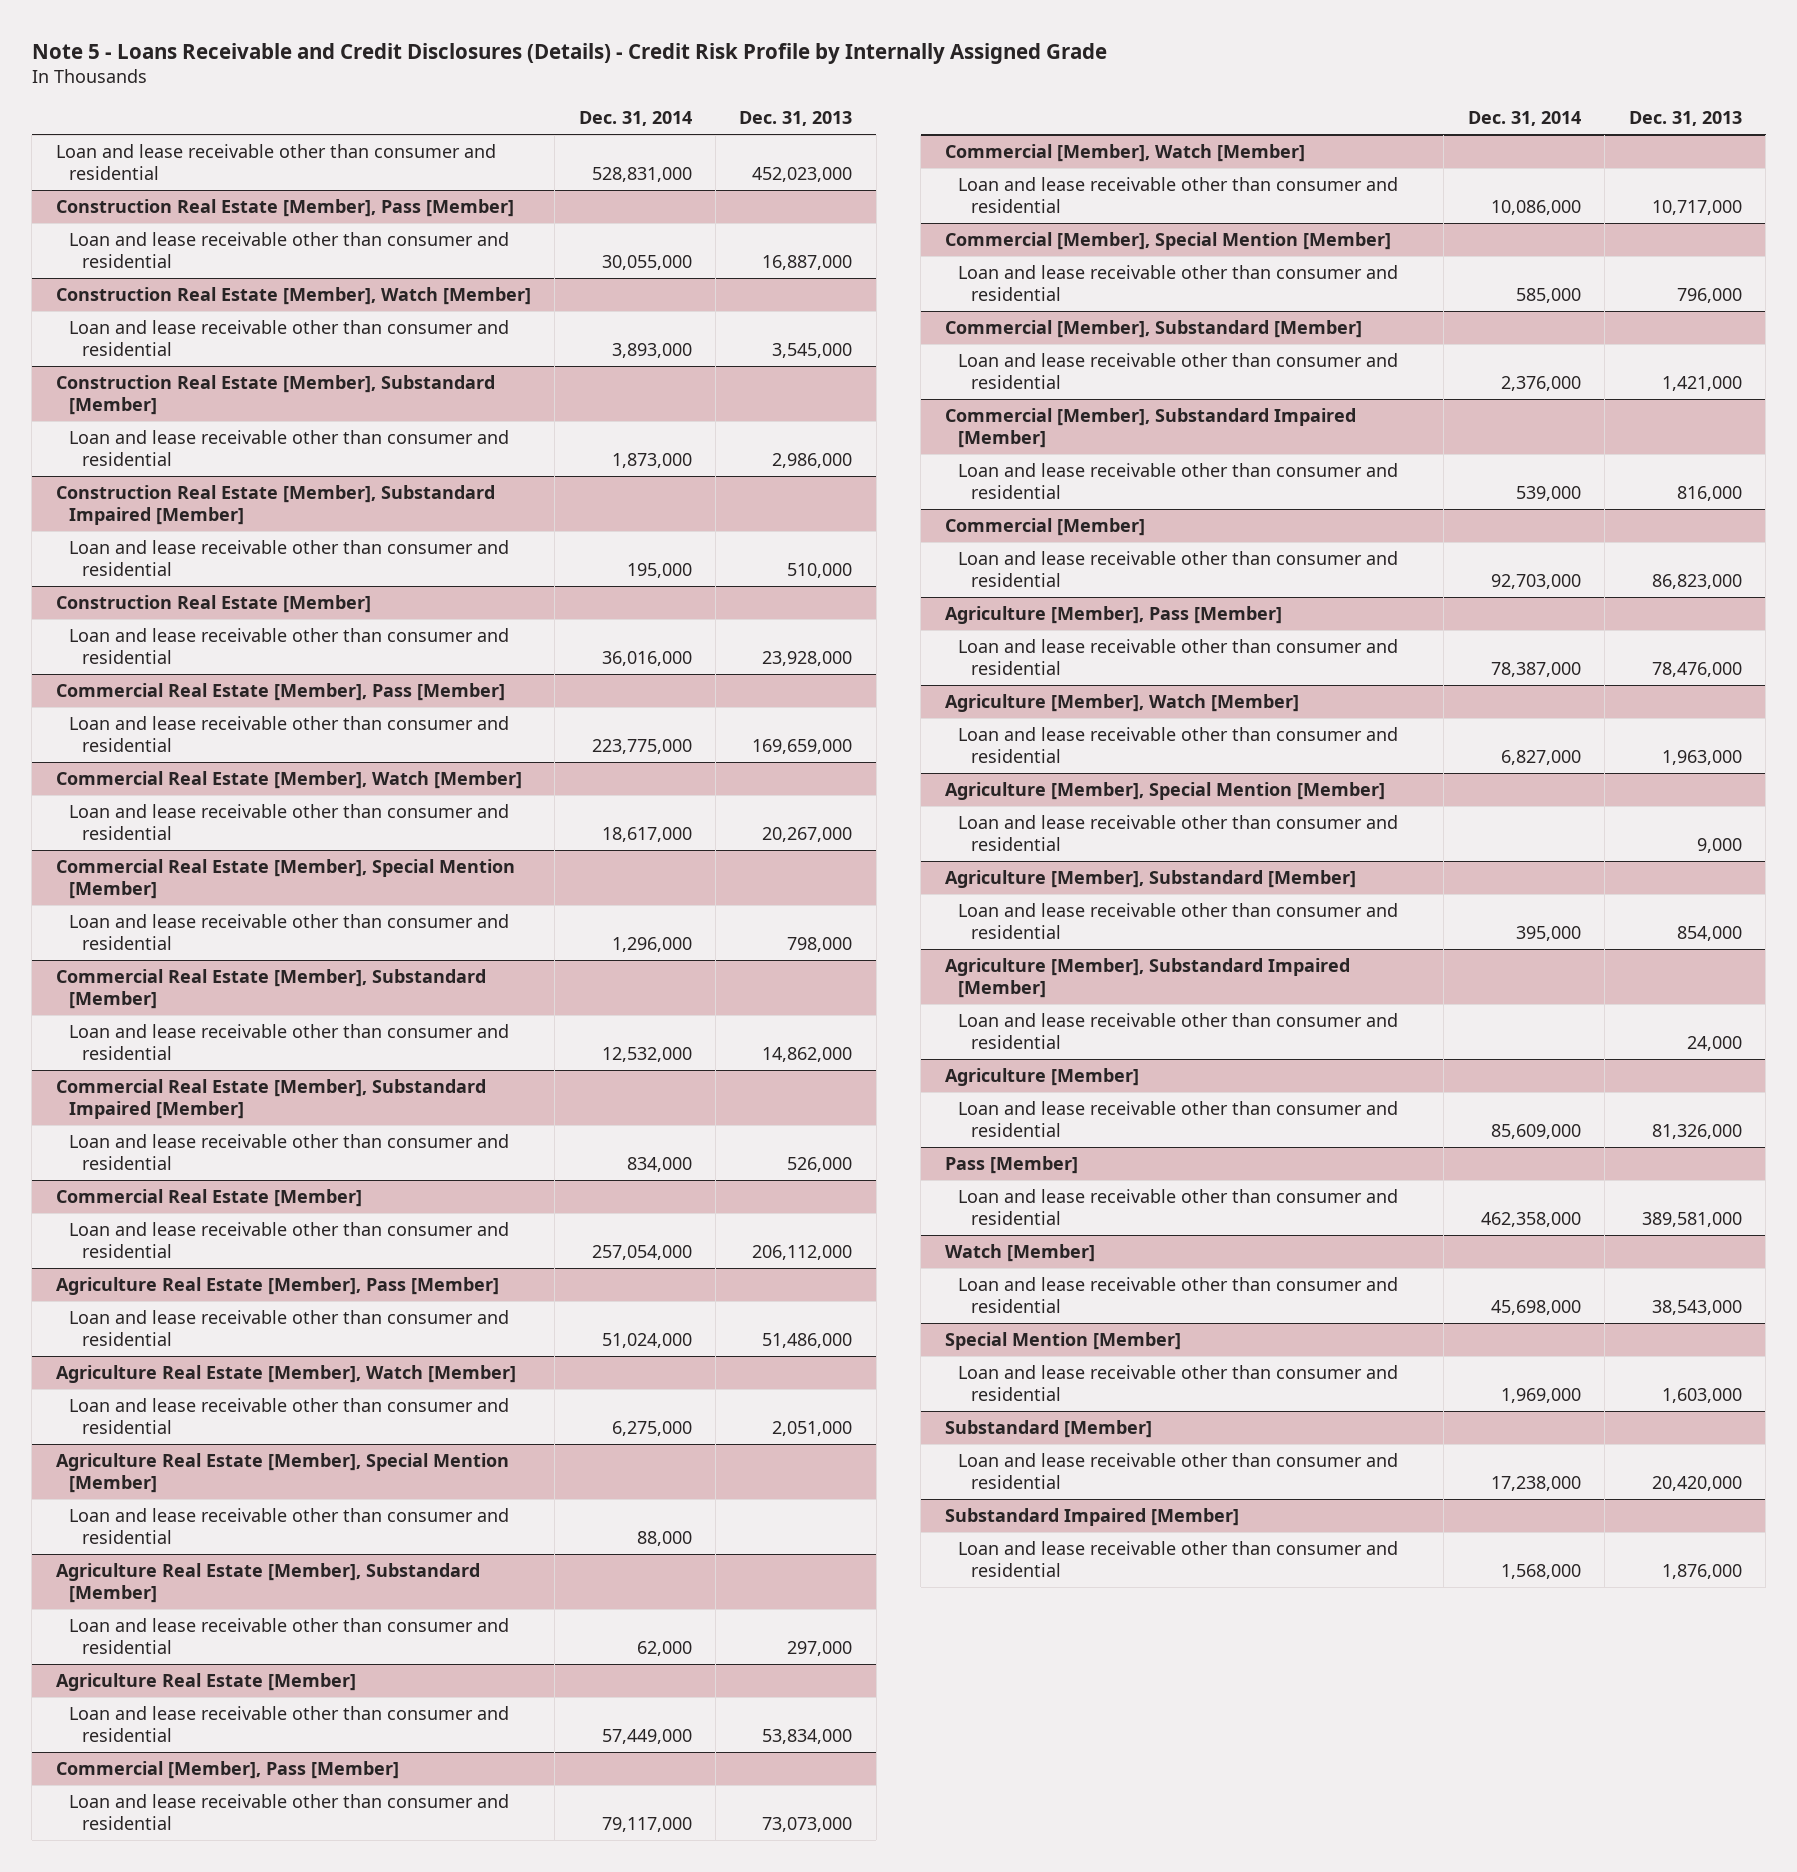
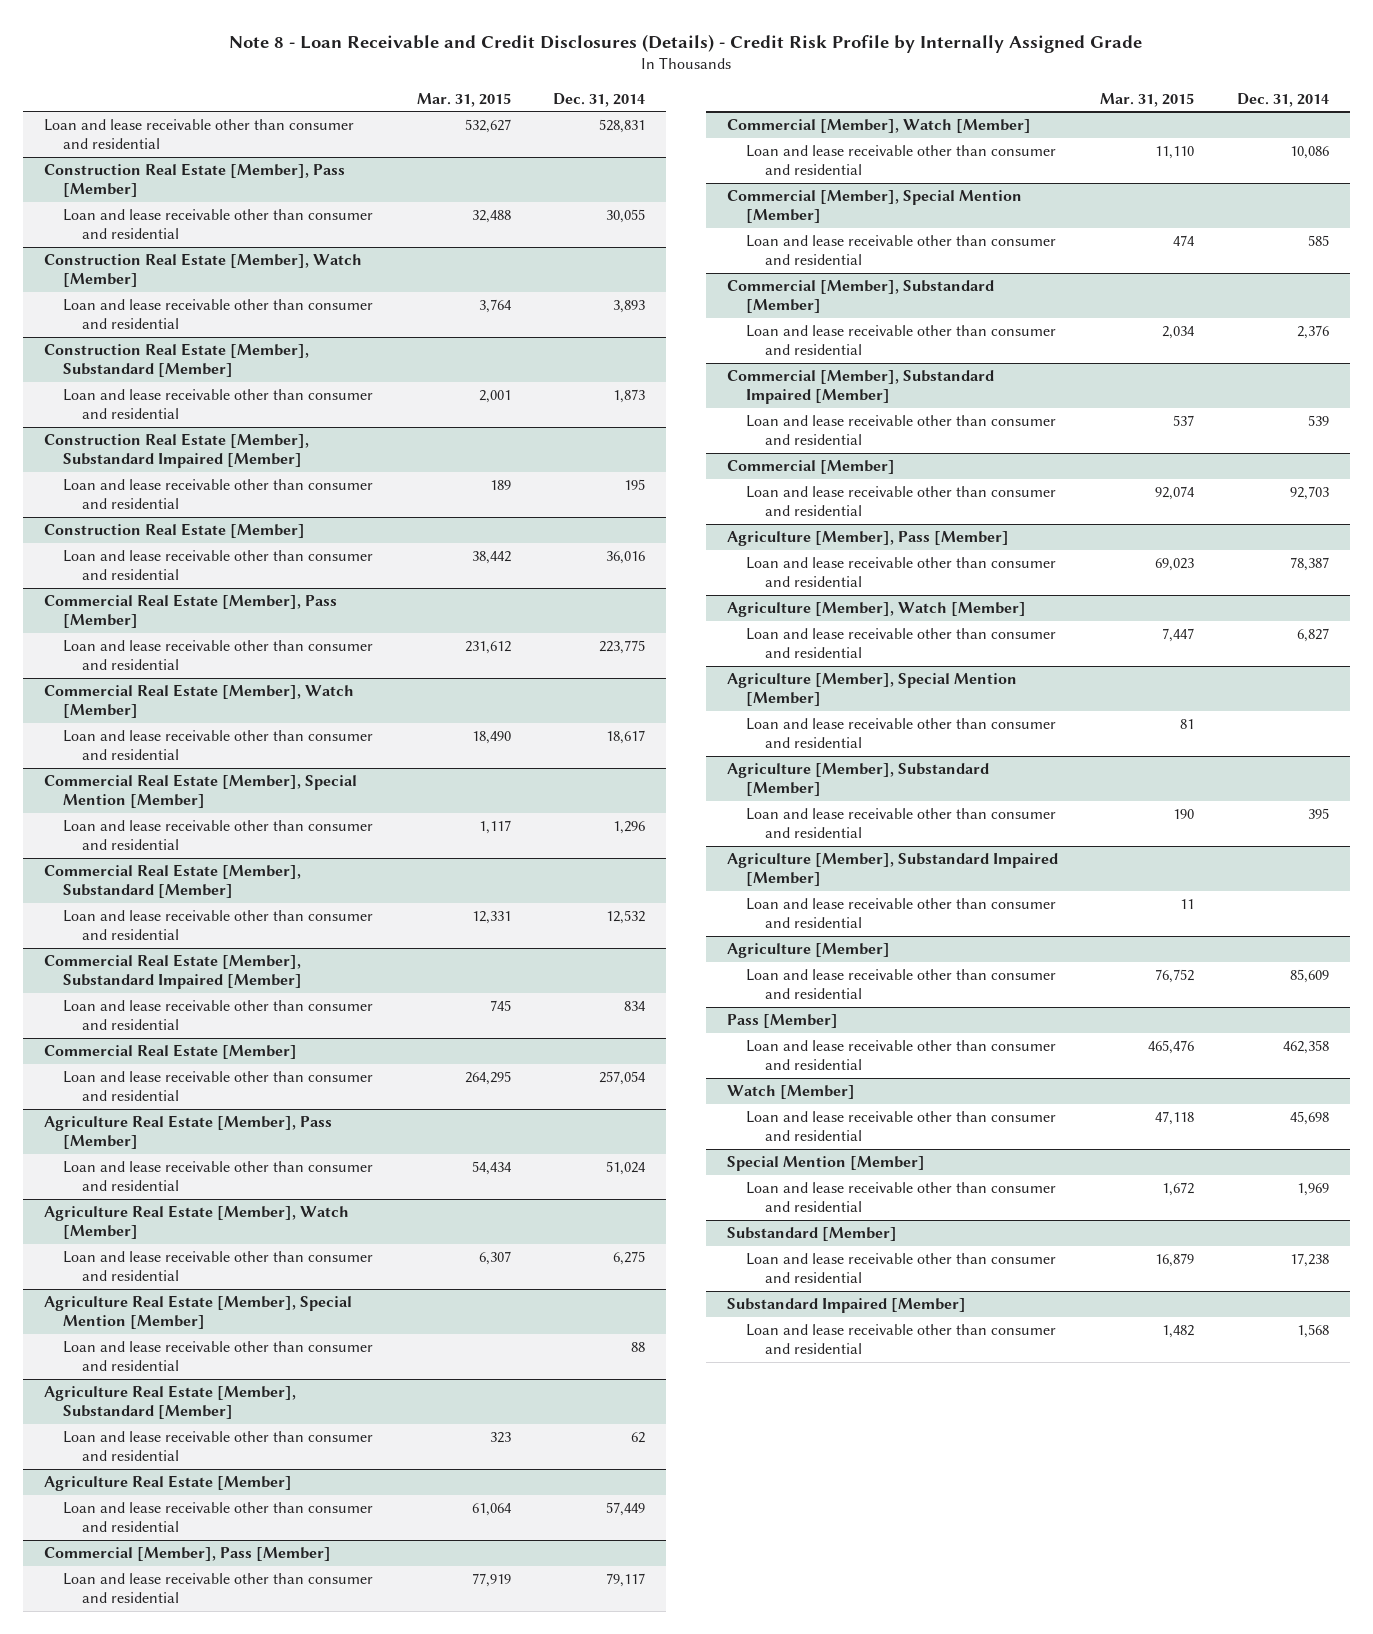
[31,43,1107,65] Note 5 - Loans Receivable and Credit Disclosures (Details) - Credit Risk Profile by Internally Assigned Grade -> [229,33,1143,53] Note 8 - Loan Receivable and Credit Disclosures (Details) - Credit Risk Profile by Internally Assigned Grade
[739,110,853,126] Dec. 31, 2013 -> none
none -> [417,92,512,107] Mar. 31, 2015
[591,167,692,183] 528,831,000 -> [599,119,646,134] 528,831
[601,255,692,271] 30,055,000 -> [606,209,646,224] 30,055
[611,343,692,359] 3,893,000 -> [613,300,646,314] 3,893
[611,453,692,469] 1,873,000 -> [613,389,646,404] 1,873
[626,563,692,579] 195,000 -> [624,479,646,491] 195
[601,651,692,667] 36,016,000 -> [606,551,646,565] 36,016
[591,739,692,755] 223,775,000 -> [599,640,646,655] 223,775
[601,827,692,843] 18,617,000 -> [606,730,646,745] 18,617
[611,937,692,953] 1,296,000 -> [613,821,646,835] 1,296
[601,1047,692,1063] 12,532,000 -> [606,910,646,925] 12,532
[626,1157,692,1173] 834,000 -> [624,1001,647,1012] 834
[591,1245,692,1261] 257,054,000 -> [599,1071,647,1086] 257,054
[601,1333,692,1349] 51,024,000 -> [606,1161,647,1176] 51,024
[611,1421,692,1437] 6,275,000 -> [613,1251,646,1266] 6,275
[636,1531,692,1547] 88,000 -> [631,1342,646,1353] 88
[636,1641,692,1657] 62,000 -> [631,1432,646,1444] 62
[601,1729,692,1745] 57,449,000 -> [606,1502,646,1517] 57,449
[601,1817,692,1833] 79,117,000 -> [606,1573,646,1588] 79,117
[1490,200,1581,216] 10,086,000 -> [1289,146,1329,160] 10,086
[1515,288,1581,304] 585,000 -> [1307,235,1329,247] 585
[1500,376,1581,392] 2,376,000 -> [1296,325,1329,340] 2,376
[1515,486,1581,502] 539,000 -> [1307,415,1329,427] 539
[1490,574,1581,590] 92,703,000 -> [1289,486,1329,501] 92,703
[1490,662,1581,678] 78,387,000 -> [1289,557,1329,572] 78,387
[1500,750,1581,766] 6,827,000 -> [1296,628,1329,643] 6,827
[1515,926,1581,942] 395,000 -> [1307,808,1329,820] 395
[1490,1124,1581,1140] 85,609,000 -> [1289,969,1329,984] 85,609
[1480,1212,1581,1228] 462,358,000 -> [1282,1040,1329,1055] 462,358
[1490,1300,1581,1316] 45,698,000 -> [1289,1111,1329,1126] 45,698
[1500,1388,1581,1404] 1,969,000 -> [1296,1183,1329,1197] 1,969
[1490,1476,1581,1492] 17,238,000 -> [1289,1253,1329,1268] 17,238
[1500,1564,1581,1580] 1,568,000 -> [1296,1324,1329,1339] 1,568

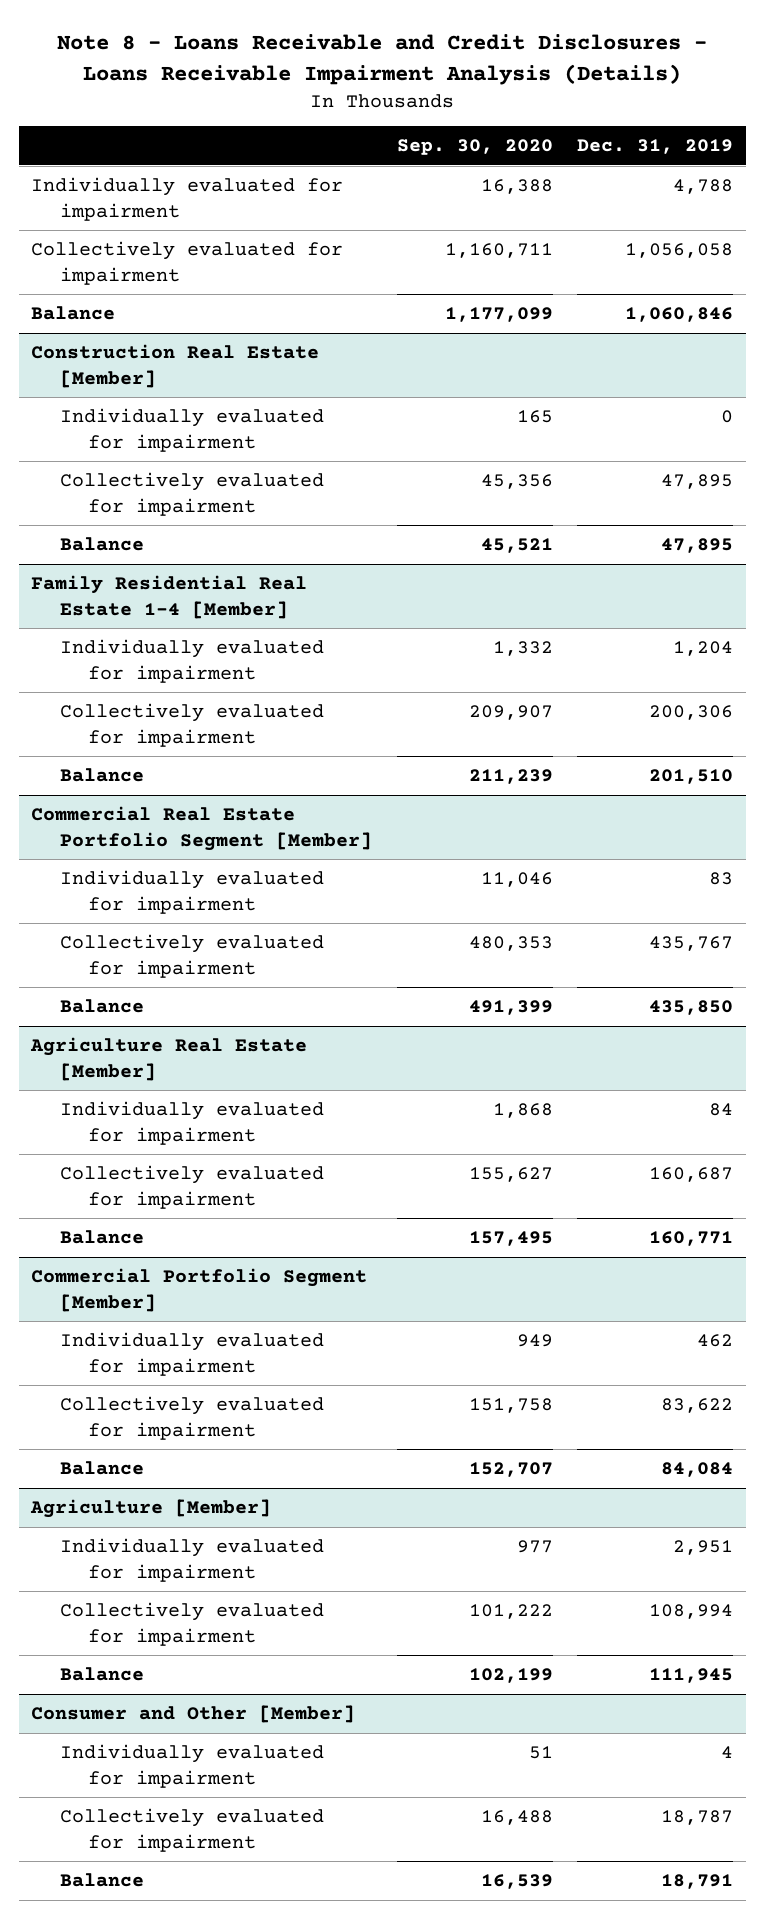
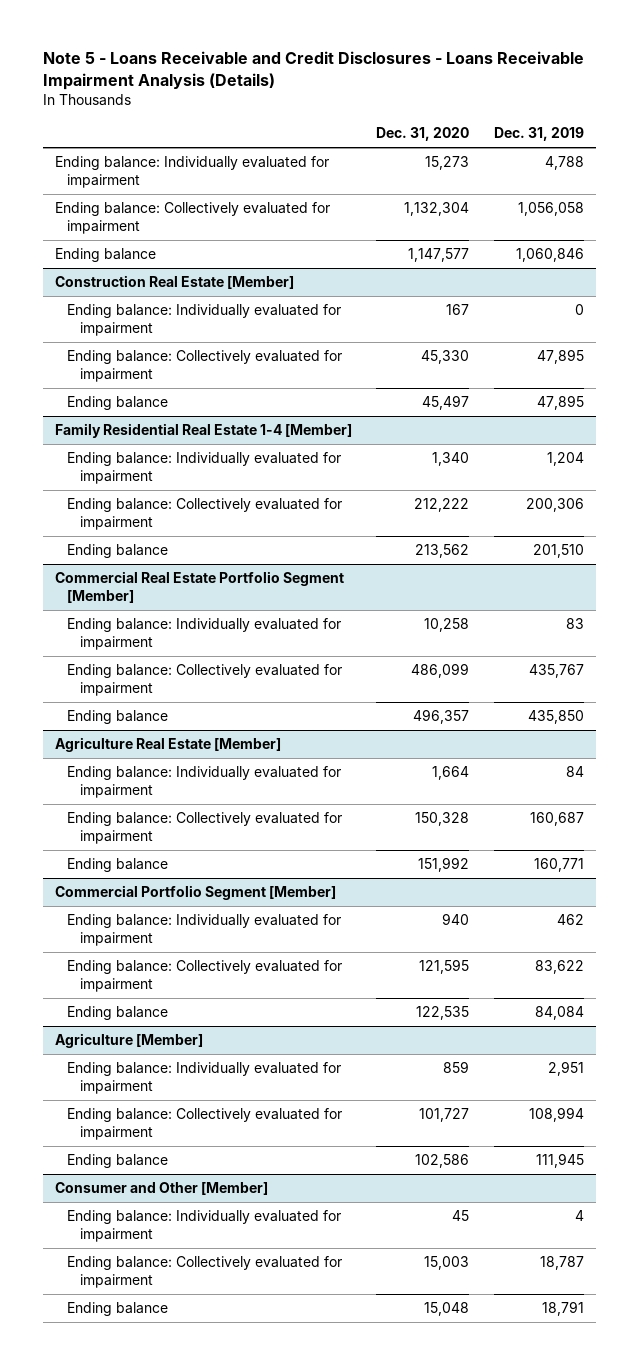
[57,34,708,85] Note 8 - Loans Receivable and Credit Disclosures - Loans Receivable Impairment Analysis (Details) -> [42,51,584,91] Note 5 - Loans Receivable and Credit Disclosures - Loans Receivable Impairment Analysis (Details)
[396,139,553,156] Sep. 30, 2020 -> none
none -> [376,127,470,142] Dec. 31, 2020
[31,176,344,221] Individually evaluated for impairment -> [54,156,329,189] Ending balance: Individually evaluated for impairment
[31,240,344,285] Collectively evaluated for impairment -> [54,202,330,235] Ending balance: Collectively evaluated for impairment
[31,305,116,320] Balance -> [54,248,156,263] Ending balance
[59,407,324,452] Individually evaluated for impairment -> [67,304,342,337] Ending balance: Individually evaluated for impairment
[59,471,324,516] Collectively evaluated for impairment -> [67,350,343,383] Ending balance: Collectively evaluated for impairment
[59,536,144,551] Balance -> [67,396,169,411] Ending balance
[59,638,324,683] Individually evaluated for impairment -> [67,452,342,485] Ending balance: Individually evaluated for impairment
[59,702,324,747] Collectively evaluated for impairment -> [67,498,343,531] Ending balance: Collectively evaluated for impairment
[59,767,144,782] Balance -> [67,544,169,559] Ending balance
[59,869,324,914] Individually evaluated for impairment -> [67,618,342,651] Ending balance: Individually evaluated for impairment
[59,933,324,978] Collectively evaluated for impairment -> [67,664,343,697] Ending balance: Collectively evaluated for impairment
[59,998,144,1013] Balance -> [67,710,169,725] Ending balance
[59,1100,324,1145] Individually evaluated for impairment -> [67,766,342,799] Ending balance: Individually evaluated for impairment
[59,1164,324,1209] Collectively evaluated for impairment -> [67,812,343,845] Ending balance: Collectively evaluated for impairment
[59,1229,144,1244] Balance -> [67,858,169,873] Ending balance
[59,1331,324,1376] Individually evaluated for impairment -> [67,914,342,947] Ending balance: Individually evaluated for impairment
[59,1395,324,1440] Collectively evaluated for impairment -> [67,960,343,993] Ending balance: Collectively evaluated for impairment
[59,1460,144,1475] Balance -> [67,1006,169,1021] Ending balance
[59,1537,324,1582] Individually evaluated for impairment -> [67,1062,342,1095] Ending balance: Individually evaluated for impairment
[59,1601,324,1646] Collectively evaluated for impairment -> [67,1108,343,1141] Ending balance: Collectively evaluated for impairment
[59,1666,144,1681] Balance -> [67,1154,169,1169] Ending balance
[59,1743,324,1788] Individually evaluated for impairment -> [67,1210,342,1243] Ending balance: Individually evaluated for impairment
[59,1807,324,1852] Collectively evaluated for impairment -> [67,1256,343,1289] Ending balance: Collectively evaluated for impairment
[59,1872,144,1887] Balance -> [67,1302,169,1317] Ending balance

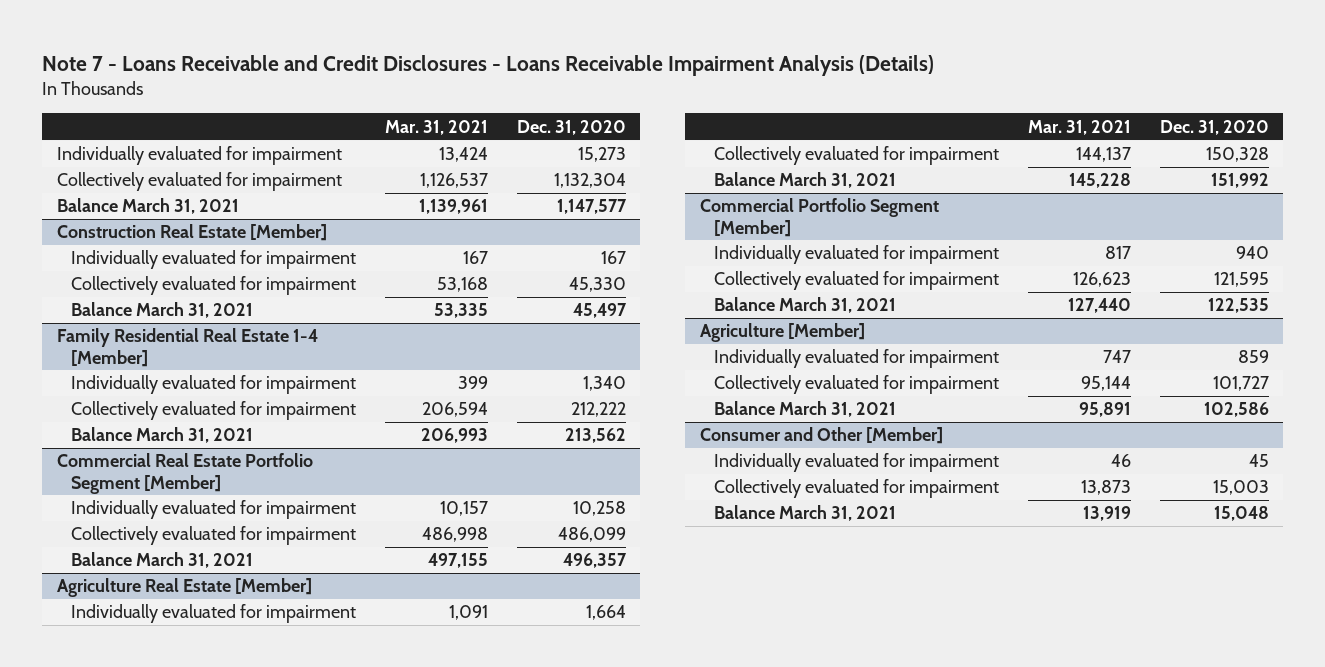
[42,51,584,91] Note 5 - Loans Receivable and Credit Disclosures - Loans Receivable Impairment Analysis (Details) -> [42,54,935,76] Note 7 - Loans Receivable and Credit Disclosures - Loans Receivable Impairment Analysis (Details)
[493,127,584,142] Dec. 31, 2019 -> none
none -> [384,119,488,135] Mar. 31, 2021
[54,156,329,189] Ending balance: Individually evaluated for impairment -> [56,146,342,166] Individually evaluated for impairment
[54,202,330,235] Ending balance: Collectively evaluated for impairment -> [56,172,342,192] Collectively evaluated for impairment
[54,248,156,263] Ending balance -> [56,198,239,215] Balance March 31, 2021
[67,304,342,337] Ending balance: Individually evaluated for impairment -> [71,250,357,270] Individually evaluated for impairment
[67,350,343,383] Ending balance: Collectively evaluated for impairment -> [71,276,357,296] Collectively evaluated for impairment
[67,396,169,411] Ending balance -> [71,302,254,319] Balance March 31, 2021
[67,452,342,485] Ending balance: Individually evaluated for impairment -> [71,375,357,395] Individually evaluated for impairment
[67,498,343,531] Ending balance: Collectively evaluated for impairment -> [71,401,357,421] Collectively evaluated for impairment
[67,544,169,559] Ending balance -> [71,427,254,444] Balance March 31, 2021
[67,618,342,651] Ending balance: Individually evaluated for impairment -> [71,500,357,520] Individually evaluated for impairment
[67,664,343,697] Ending balance: Collectively evaluated for impairment -> [71,526,357,546] Collectively evaluated for impairment
[67,710,169,725] Ending balance -> [71,552,254,569] Balance March 31, 2021
[67,766,342,799] Ending balance: Individually evaluated for impairment -> [71,604,357,624] Individually evaluated for impairment
[67,812,343,845] Ending balance: Collectively evaluated for impairment -> [714,146,1000,166] Collectively evaluated for impairment
[67,858,169,873] Ending balance -> [714,172,897,189] Balance March 31, 2021
[67,914,342,947] Ending balance: Individually evaluated for impairment -> [714,245,1000,265] Individually evaluated for impairment
[67,960,343,993] Ending balance: Collectively evaluated for impairment -> [714,271,1000,291] Collectively evaluated for impairment
[67,1006,169,1021] Ending balance -> [714,297,897,314] Balance March 31, 2021
[67,1062,342,1095] Ending balance: Individually evaluated for impairment -> [714,349,1000,369] Individually evaluated for impairment
[67,1108,343,1141] Ending balance: Collectively evaluated for impairment -> [714,375,1000,395] Collectively evaluated for impairment
[67,1154,169,1169] Ending balance -> [714,401,897,418] Balance March 31, 2021
[67,1210,342,1243] Ending balance: Individually evaluated for impairment -> [714,453,1000,473] Individually evaluated for impairment
[67,1256,343,1289] Ending balance: Collectively evaluated for impairment -> [714,479,1000,499] Collectively evaluated for impairment
[67,1302,169,1317] Ending balance -> [714,505,897,522] Balance March 31, 2021

